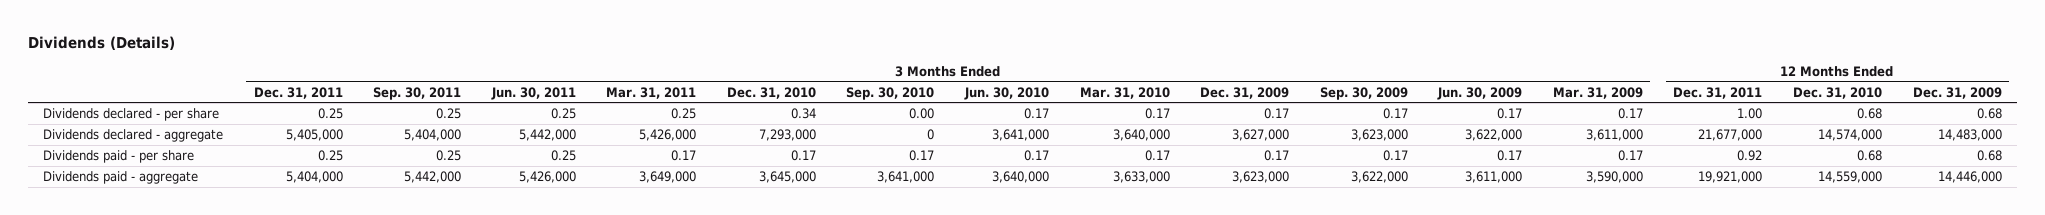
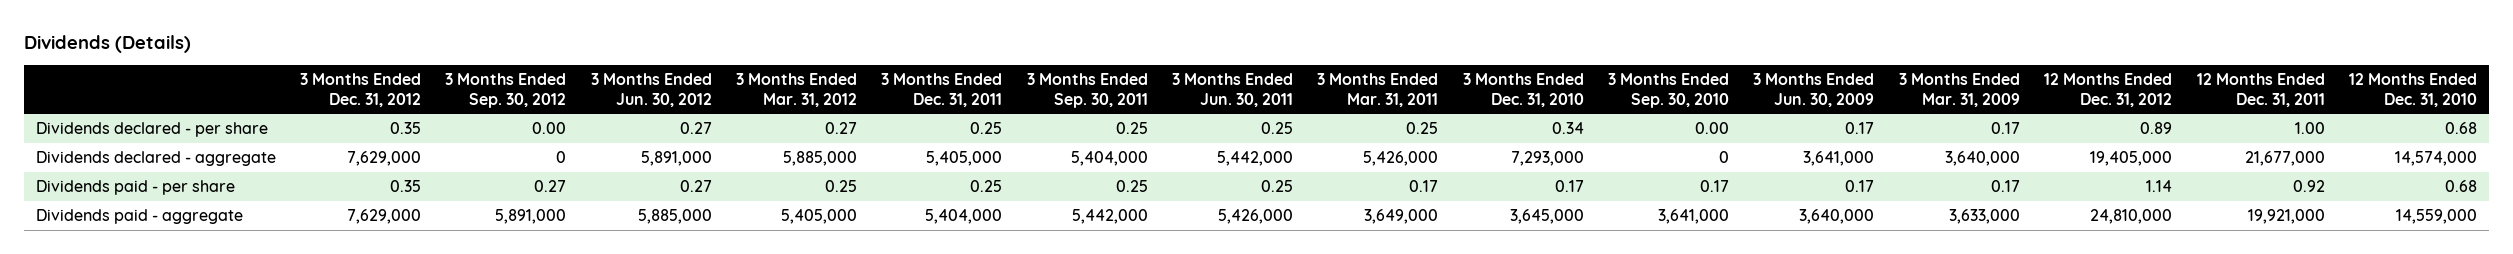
[964,86,1050,100] Jun. 30, 2010 -> none
[1079,86,1170,99] Mar. 31, 2010 -> none
[1200,86,1290,99] Dec. 31, 2009 -> none
[1319,86,1408,100] Sep. 30, 2009 -> none
[1912,86,2002,99] Dec. 31, 2009 -> none
none -> [300,73,422,107] 3 Months Ended Dec. 31, 2012
none -> [445,73,567,108] 3 Months Ended Sep. 30, 2012
none -> [590,73,712,107] 3 Months Ended Jun. 30, 2012
none -> [736,73,858,107] 3 Months Ended Mar. 31, 2012
none -> [2044,73,2173,107] 12 Months Ended Dec. 31, 2012
[1465,129,1523,142] 3,622,000 -> [1803,151,1875,167] 3,641,000
[1585,129,1643,142] 3,611,000 -> [1944,151,2020,167] 3,640,000
[1465,171,1523,184] 3,611,000 -> [1799,209,1875,225] 3,640,000
[1585,171,1643,184] 3,590,000 -> [1948,209,2020,225] 3,633,000

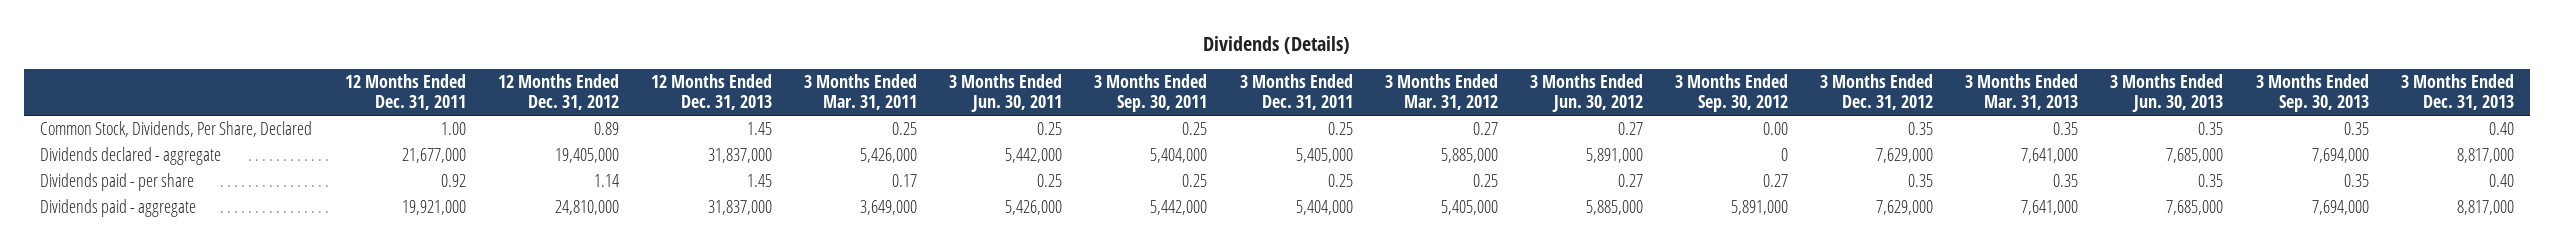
[1462,73,1584,107] 3 Months Ended Dec. 31, 2010 -> none
[1608,73,1730,108] 3 Months Ended Sep. 30, 2010 -> none
[1753,73,1875,107] 3 Months Ended Jun. 30, 2009 -> none
[1898,73,2020,107] 3 Months Ended Mar. 31, 2009 -> none
[2348,73,2477,107] 12 Months Ended Dec. 31, 2010 -> none
none -> [650,73,772,111] 12 Months Ended Dec. 31, 2013
none -> [1965,73,2079,111] 3 Months Ended Mar. 31, 2013
none -> [2110,73,2224,113] 3 Months Ended Jun. 30, 2013
none -> [2255,73,2369,113] 3 Months Ended Sep. 30, 2013
none -> [2400,73,2514,111] 3 Months Ended Dec. 31, 2013
[35,122,268,138] Dividends declared - per share -> [40,120,313,137] Common Stock, Dividends, Per Share, Declared

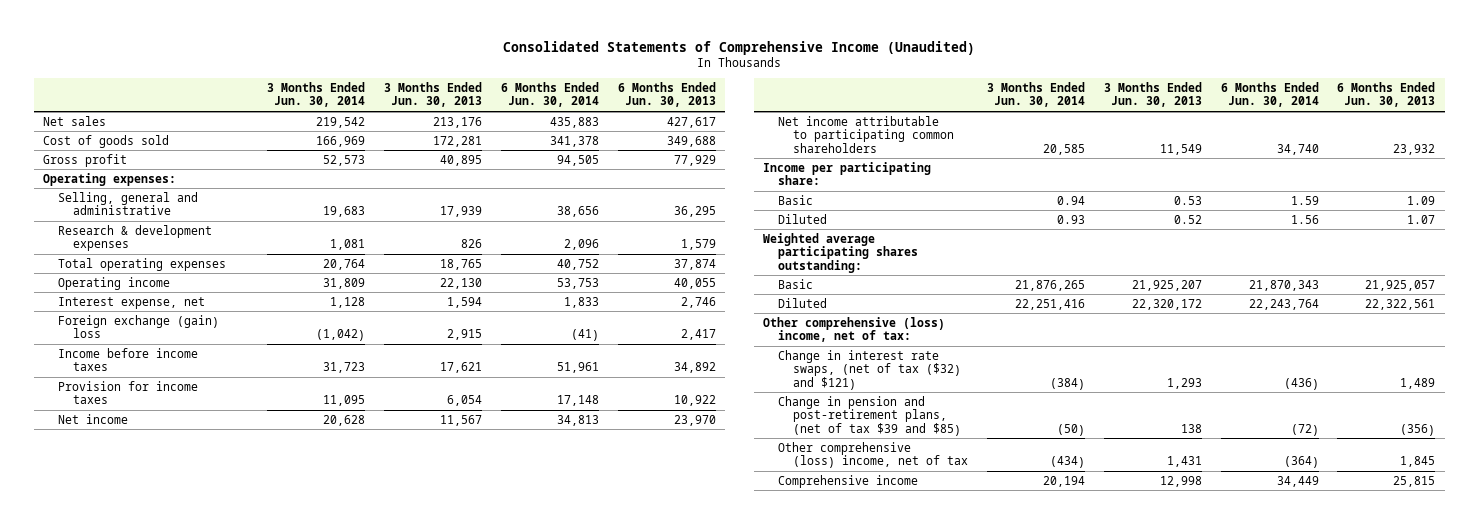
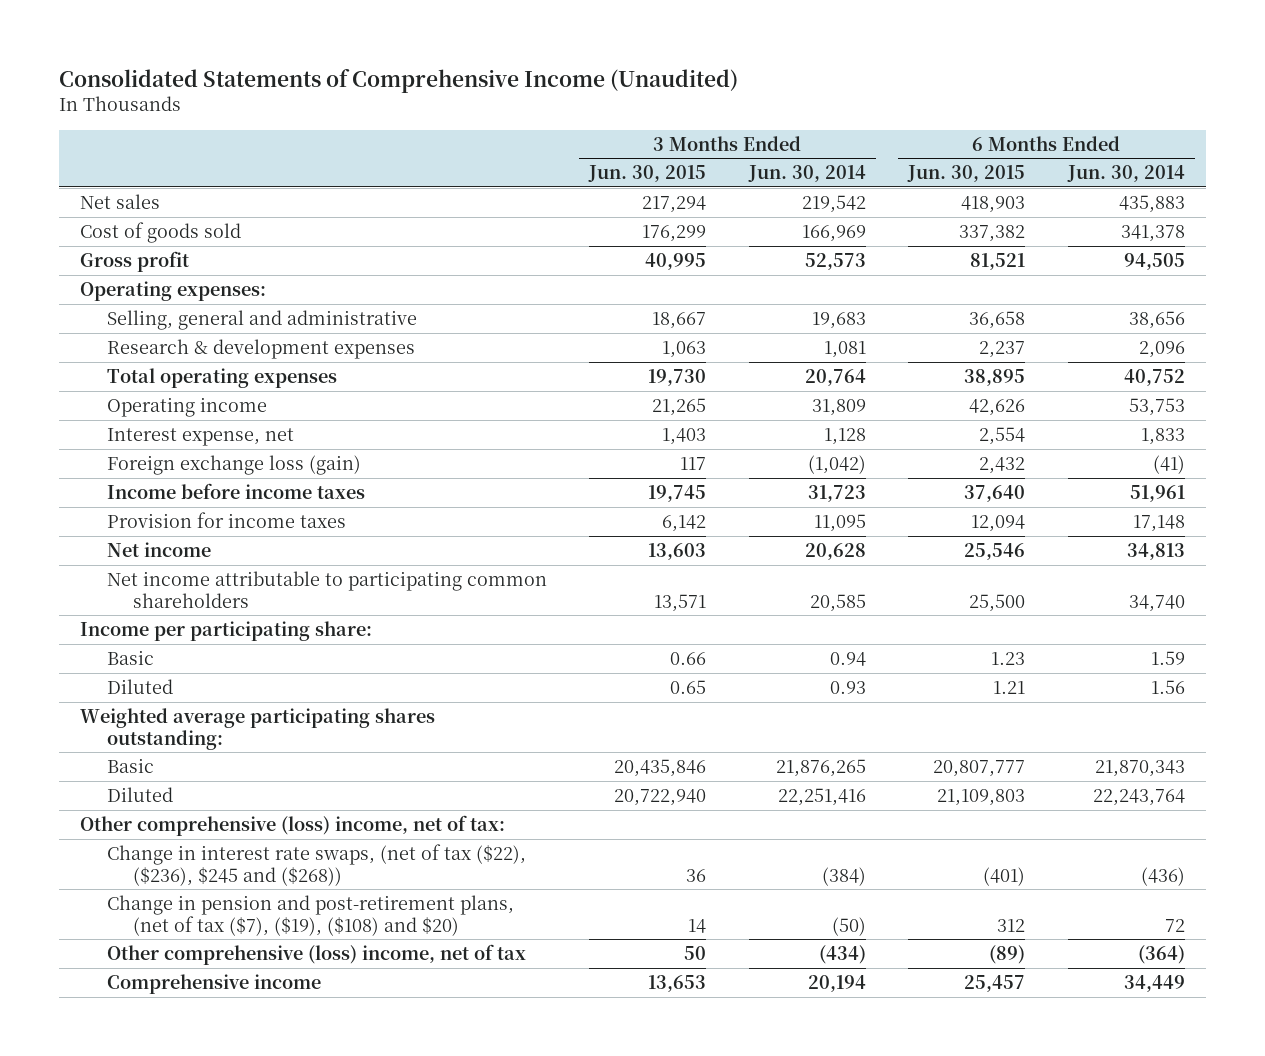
[384,82,483,108] 3 Months Ended Jun. 30, 2013 -> none
[617,82,716,108] 6 Months Ended Jun. 30, 2013 -> none
none -> [588,165,707,183] Jun. 30, 2015
none -> [907,165,1026,183] Jun. 30, 2015
[58,314,220,339] Foreign exchange (gain) loss -> [106,454,361,475] Foreign exchange loss (gain)
[778,349,962,390] Change in interest rate swaps, (net of tax ($32) and $121) -> [106,843,526,886] Change in interest rate swaps, (net of tax ($22), ($236), $245 and ($268))
[778,395,962,436] Change in pension and post-retirement plans, (net of tax $39 and $85) -> [106,894,514,936] Change in pension and post-retirement plans, (net of tax ($7), ($19), ($108) and $20)
[1290,423,1319,436] (72) -> [1164,918,1185,932] 72

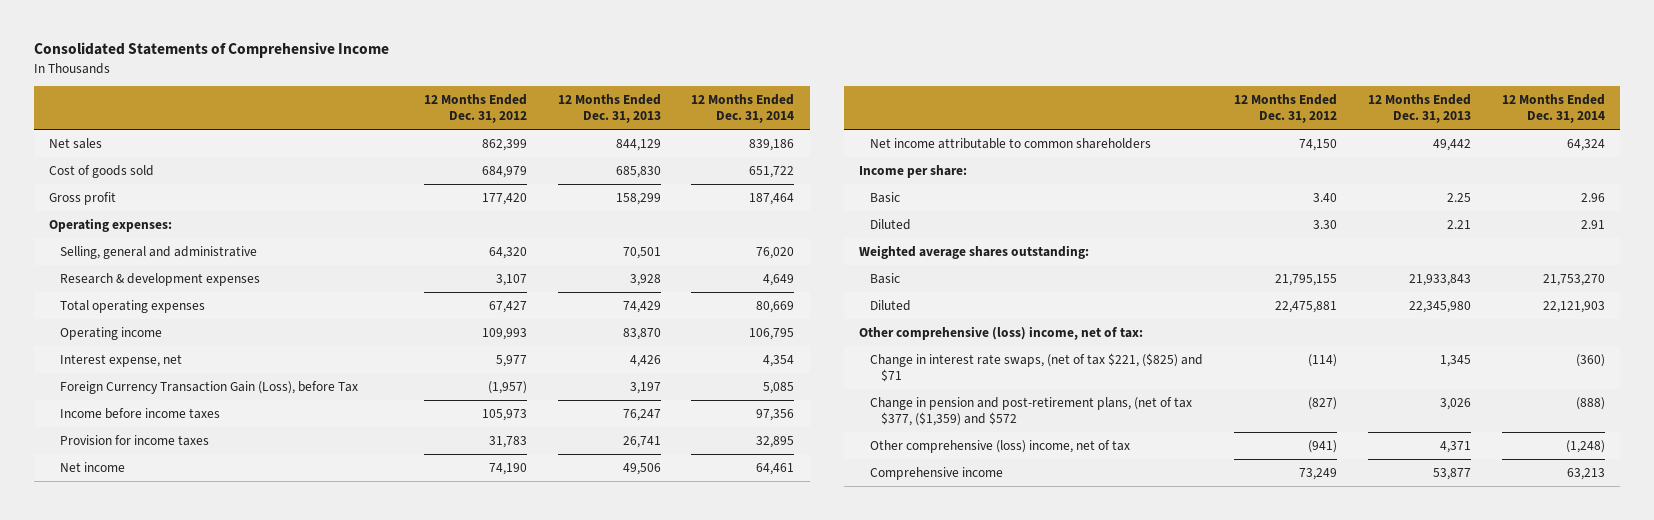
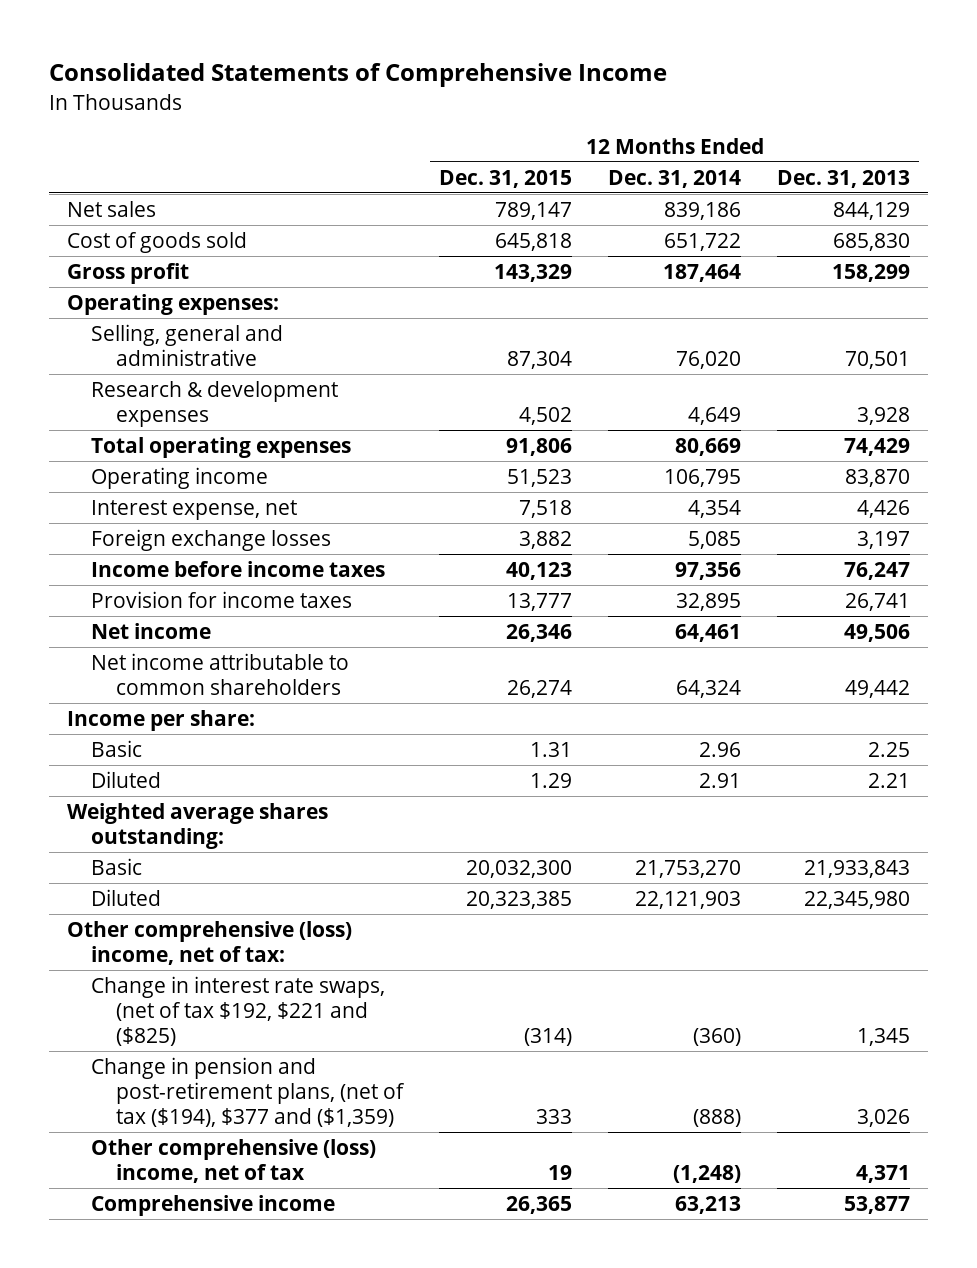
[423,93,527,124] 12 Months Ended Dec. 31, 2012 -> none
none -> [438,169,572,188] Dec. 31, 2015
[59,380,358,394] Foreign Currency Transaction Gain (Loss), before Tax -> [91,529,332,552] Foreign exchange losses
[869,352,1203,383] Change in interest rate swaps, (net of tax $221, ($825) and $71 -> [91,976,386,1046] Change in interest rate swaps, (net of tax $192, $221 and ($825)
[869,396,1192,427] Change in pension and post-retirement plans, (net of tax $377, ($1,359) and $572 -> [91,1057,405,1127] Change in pension and post-retirement plans, (net of tax ($194), $377 and ($1,359)

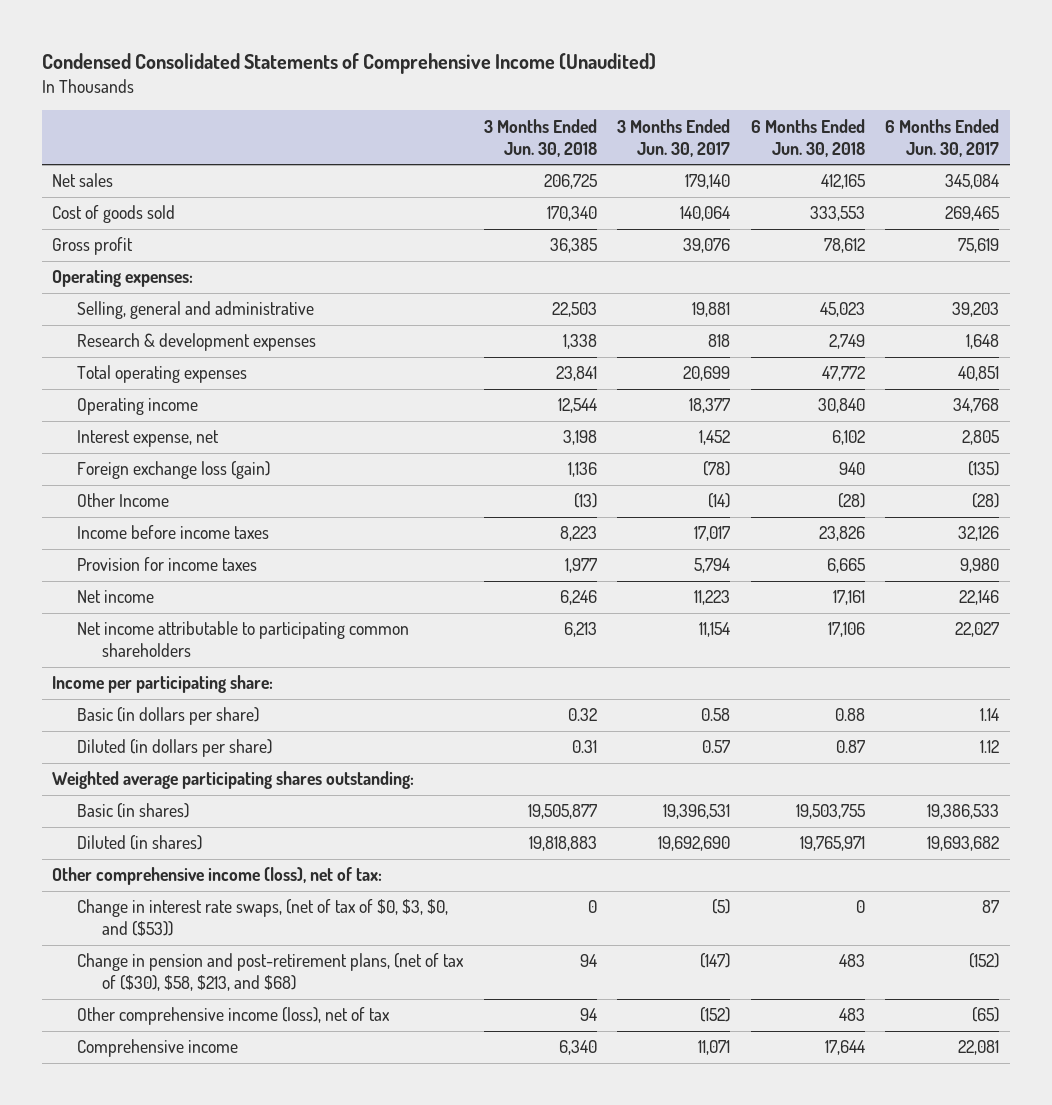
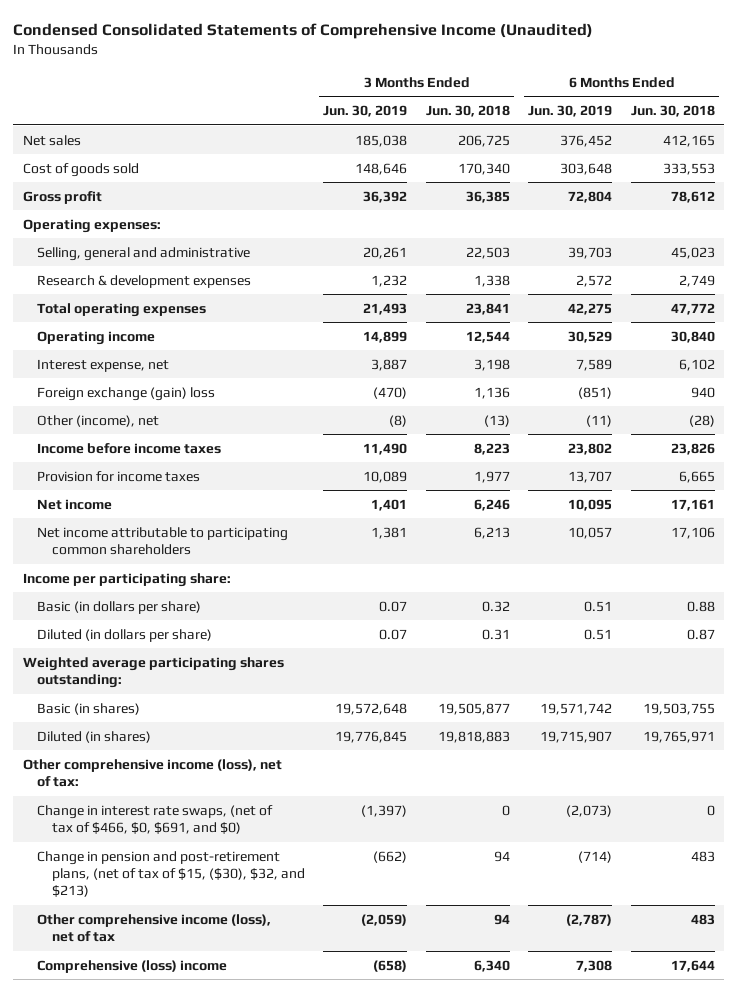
[617,118,731,157] 3 Months Ended Jun. 30, 2017 -> none
[885,118,1000,157] 6 Months Ended Jun. 30, 2017 -> none
none -> [323,104,408,117] Jun. 30, 2019
none -> [528,104,613,117] Jun. 30, 2019
[77,461,271,480] Foreign exchange loss (gain) -> [37,386,216,401] Foreign exchange (gain) loss
[77,493,170,508] Other Income -> [37,414,160,427] Other (income), net
[77,899,449,937] Change in interest rate swaps, (net of tax of $0, $3, $0, and ($53)) -> [37,804,274,835] Change in interest rate swaps, (net of tax of $466, $0, $691, and $0)
[77,953,465,992] Change in pension and post-retirement plans, (net of tax of ($30), $58, $213, and $68) -> [37,850,305,898] Change in pension and post-retirement plans, (net of tax of $15, ($30), $32, and $213)
[77,1039,239,1058] Comprehensive income -> [37,959,228,973] Comprehensive (loss) income

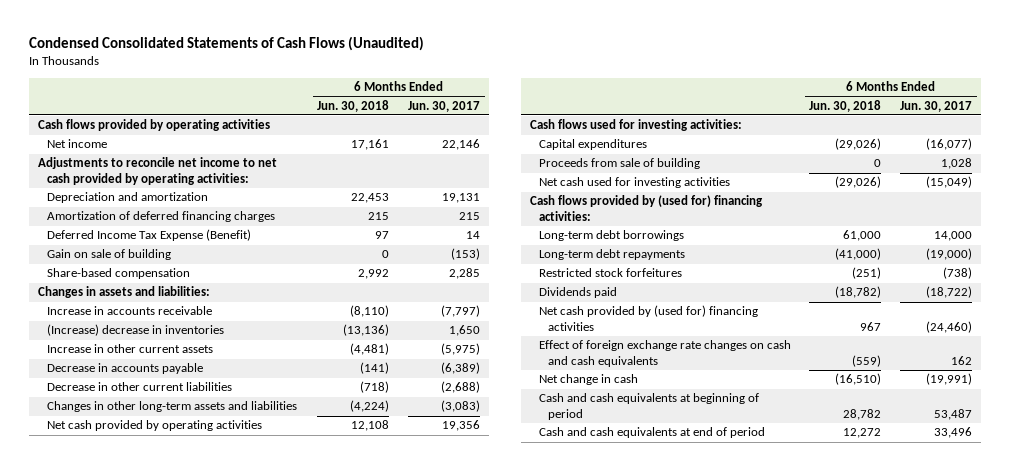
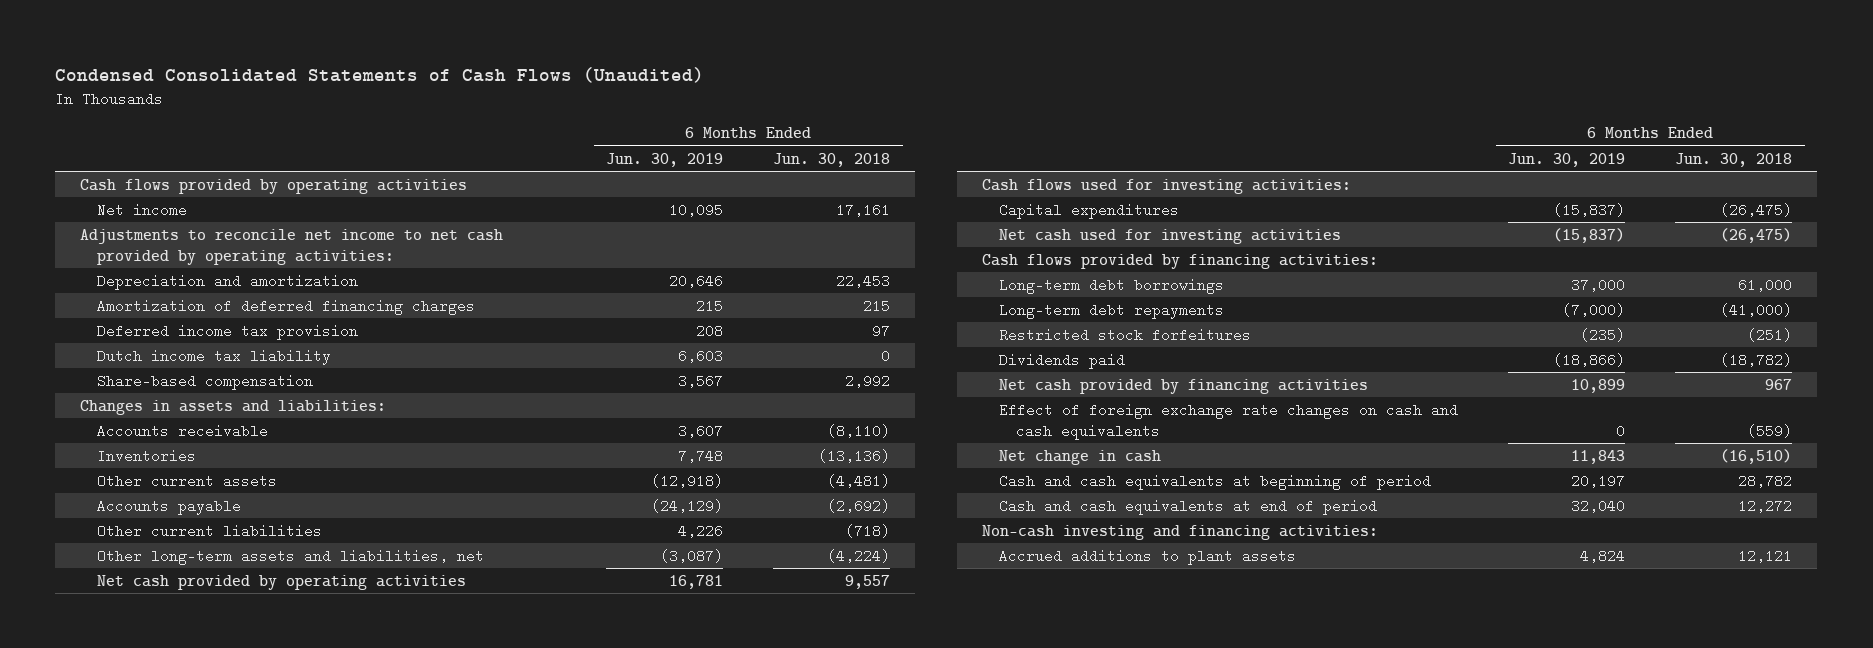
[407,100,480,112] Jun. 30, 2017 -> none
none -> [606,152,724,167] Jun. 30, 2019
[46,249,171,261] Gain on sale of building -> none
[46,229,251,242] Deferred Income Tax Expense (Benefit) -> [97,323,359,340] Deferred income tax provision
none -> [97,348,332,365] Dutch income tax liability
[46,306,212,316] Increase in accounts receivable -> [97,423,269,438] Accounts receivable
[46,324,224,337] (Increase) decrease in inventories -> [97,448,197,463] Inventories
[46,344,213,354] Increase in other current assets -> [97,473,278,488] Other current assets
[46,363,203,375] Decrease in accounts payable -> [97,498,242,515] Accounts payable
[360,362,390,375] (141) -> [827,498,891,513] (2,692)
[46,382,232,392] Decrease in other current liabilities -> [97,523,323,538] Other current liabilities
[46,401,297,413] Changes in other long-term assets and liabilities -> [97,548,485,565] Other long-term assets and liabilities, net
[351,420,390,432] 12,108 -> [845,574,891,589] 9,557
[538,158,700,170] Proceeds from sale of building -> none
[835,138,882,151] (29,026) -> [1720,202,1793,217] (26,475)
[835,176,882,189] (29,026) -> [1720,227,1793,243] (26,475)
[529,195,763,221] Cash flows provided by (used for) financing activities: -> [982,253,1379,269] Cash flows provided by financing activities:
[538,305,758,331] Net cash provided by (used for) financing activities -> [999,378,1369,394] Net cash provided by financing activities
none -> [982,524,1379,540] Non-cash investing and financing activities:
none -> [999,548,1297,565] Accrued additions to plant assets

